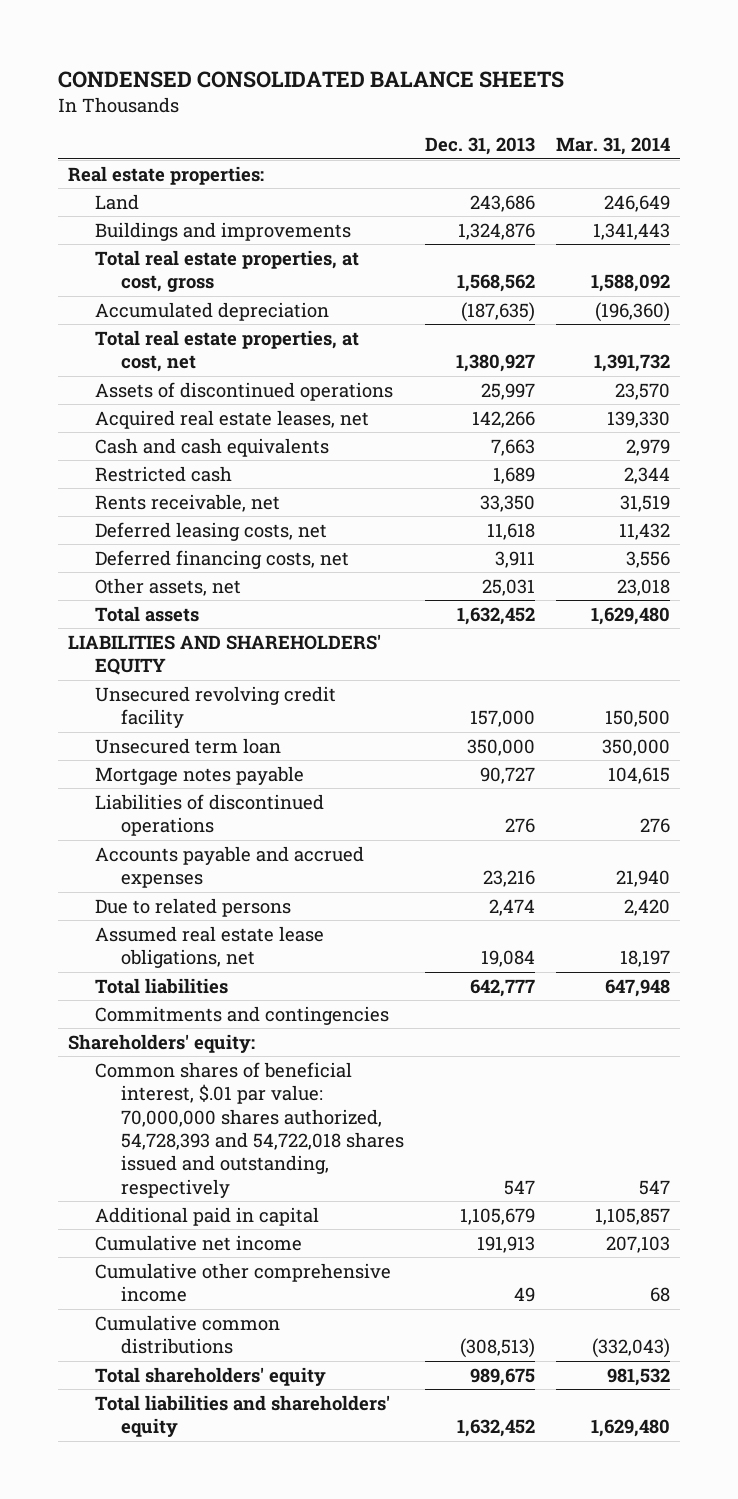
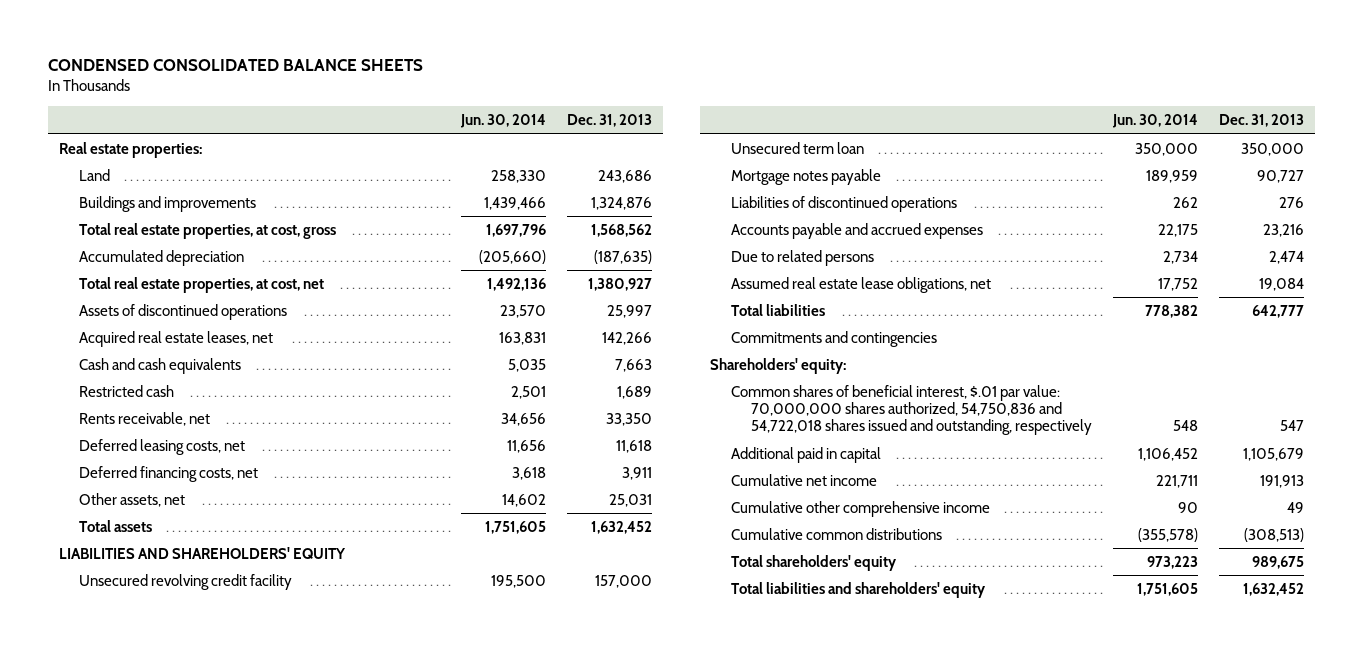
[555,137,670,156] Mar. 31, 2014 -> none
none -> [460,114,547,129] Jun. 30, 2014
[94,1061,405,1198] Common shares of beneficial interest, $.01 par value: 70,000,000 shares authorized, 54,728,393 and 54,722,018 shares issued and outstanding, respectively -> [730,384,1093,436] Common shares of beneficial interest, $.01 par value: 70,000,000 shares authorized, 54,750,836 and 54,722,018 shares issued and outstanding, respectively

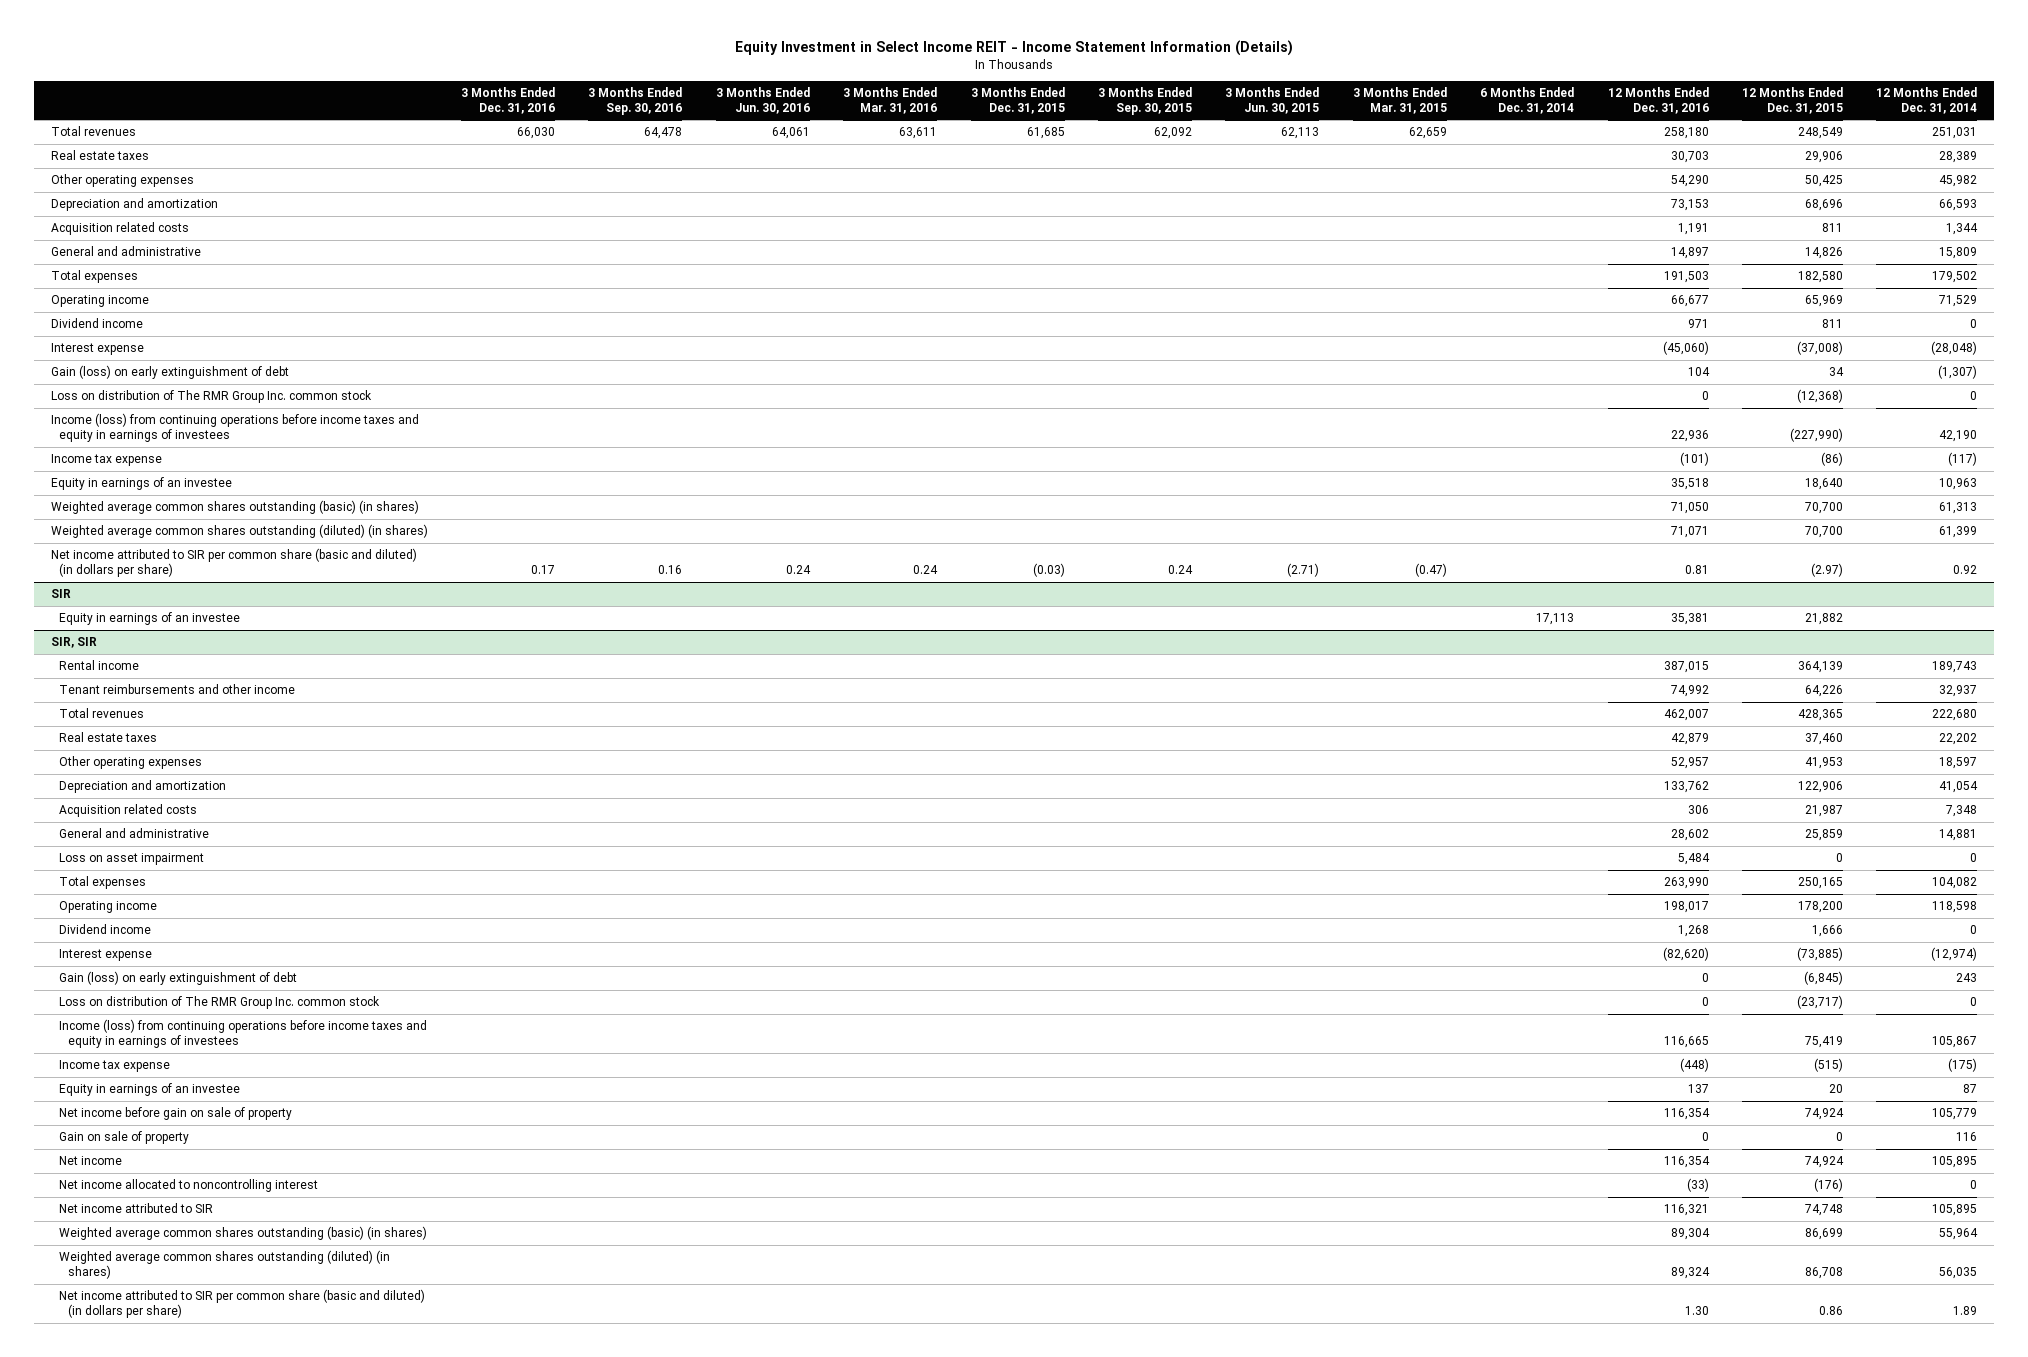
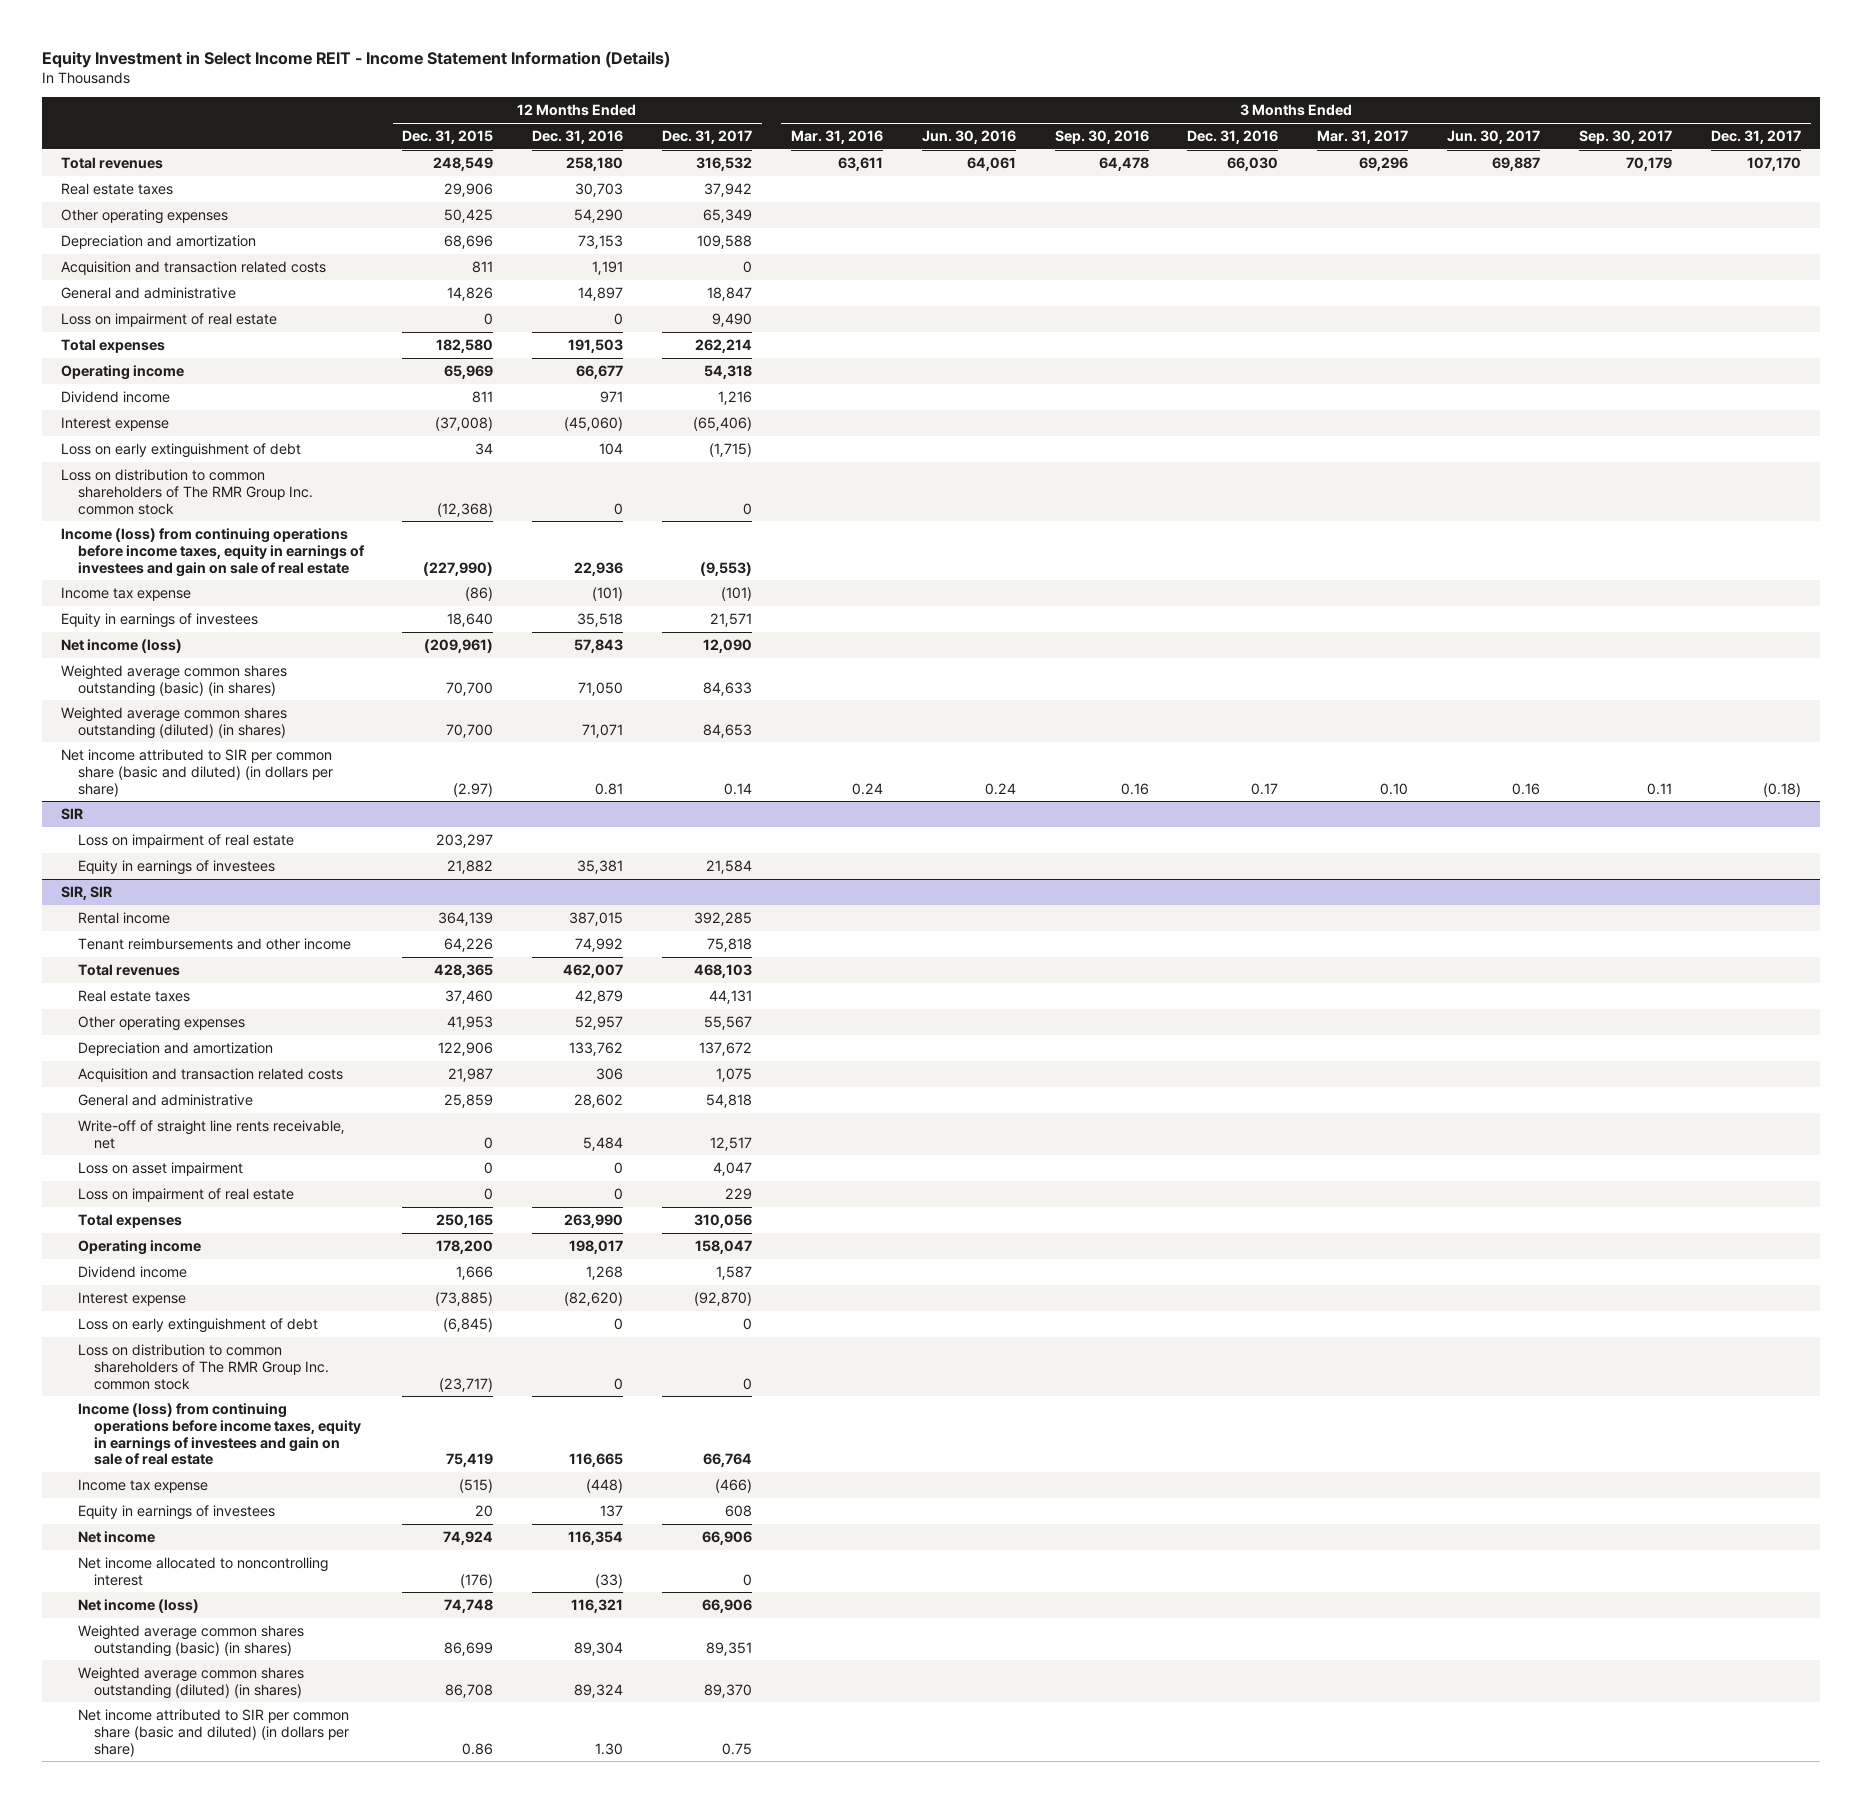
[970,86,1065,114] 3 Months Ended Dec. 31, 2015 -> none
[1097,86,1192,115] 3 Months Ended Sep. 30, 2015 -> none
[1225,86,1320,114] 3 Months Ended Jun. 30, 2015 -> none
[1352,86,1447,114] 3 Months Ended Mar. 31, 2015 -> none
[1480,86,1575,114] 6 Months Ended Dec. 31, 2014 -> none
[1876,86,1978,114] 12 Months Ended Dec. 31, 2014 -> none
none -> [662,129,753,144] Dec. 31, 2017
none -> [1317,129,1409,144] Mar. 31, 2017
none -> [1447,129,1541,144] Jun. 30, 2017
none -> [1579,129,1673,144] Sep. 30, 2017
none -> [1710,129,1801,144] Dec. 31, 2017
[50,222,189,236] Acquisition related costs -> [61,260,327,275] Acquisition and transaction related costs
none -> [61,312,278,327] Loss on impairment of real estate
[50,365,289,380] Gain (loss) on early extinguishment of debt -> [61,442,302,458] Loss on early extinguishment of debt
[50,390,372,404] Loss on distribution of The RMR Group Inc. common stock -> [61,468,313,515] Loss on distribution to common shareholders of The RMR Group Inc. common stock
[50,413,419,443] Income (loss) from continuing operations before income taxes and equity in earnings of investees -> [61,527,365,577] Income (loss) from continuing operations before income taxes, equity in earnings of investees and gain on sale of real estate
[50,477,232,491] Equity in earnings of an investee -> [61,612,259,628] Equity in earnings of investees
none -> [61,638,183,653] Net income (loss)
none -> [77,833,294,848] Loss on impairment of real estate
[59,612,241,626] Equity in earnings of an investee -> [77,859,275,875] Equity in earnings of investees
[59,804,198,818] Acquisition related costs -> [77,1067,343,1082] Acquisition and transaction related costs
none -> [77,1119,345,1149] Write-off of straight line rents receivable, net
[1677,853,1710,866] 5,484 -> [614,1161,624,1174] 0
none -> [77,1187,294,1202] Loss on impairment of real estate
[59,971,298,986] Gain (loss) on early extinguishment of debt -> [77,1317,318,1333] Loss on early extinguishment of debt
[59,996,381,1010] Loss on distribution of The RMR Group Inc. common stock -> [77,1343,330,1390] Loss on distribution to common shareholders of The RMR Group Inc. common stock
[59,1019,428,1049] Income (loss) from continuing operations before income taxes and equity in earnings of investees -> [77,1402,362,1466] Income (loss) from continuing operations before income taxes, equity in earnings of investees and gain on sale of real estate
[59,1107,293,1121] Net income before gain on sale of property -> none
[59,1131,190,1145] Gain on sale of property -> none
[59,1083,241,1097] Equity in earnings of an investee -> [77,1504,275,1520] Equity in earnings of investees
[59,1203,214,1214] Net income attributed to SIR -> [77,1598,199,1613] Net income (loss)

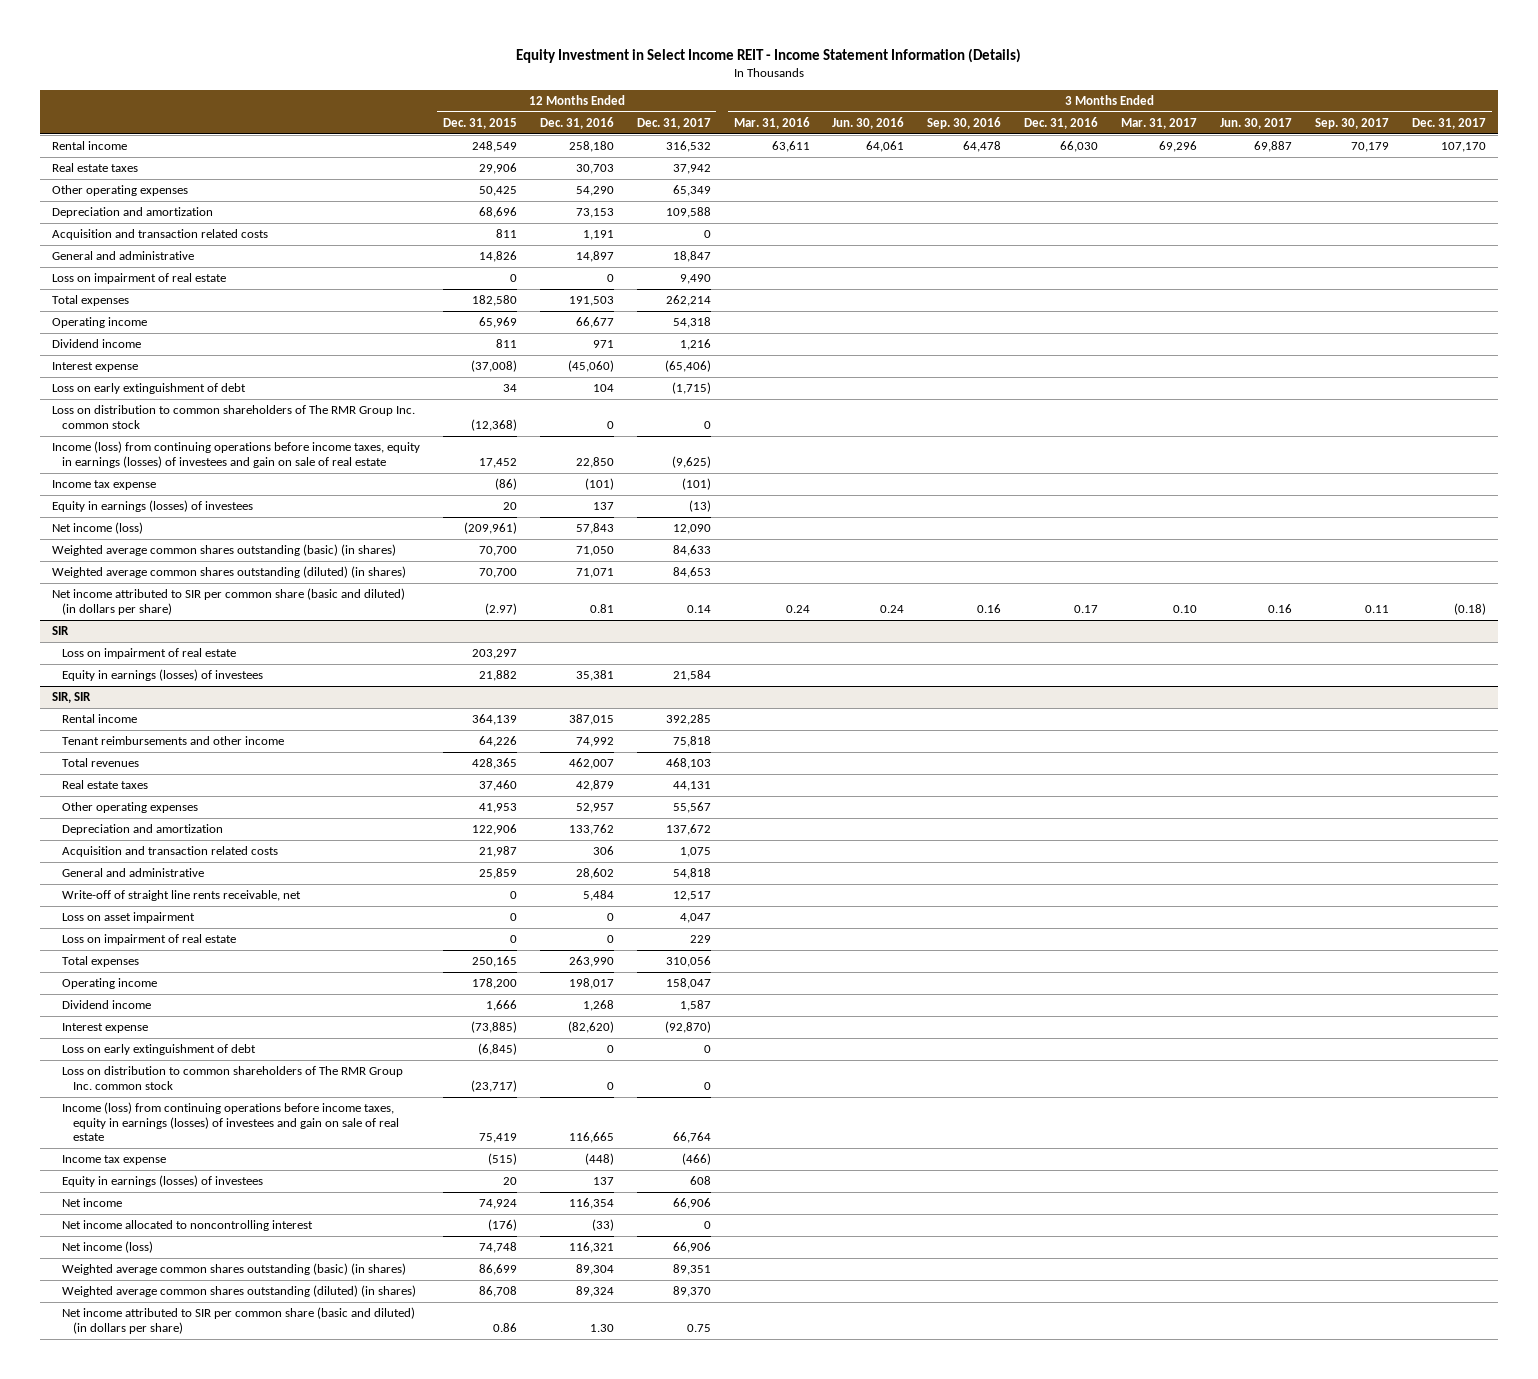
[61,156,164,169] Total revenues -> [51,141,127,151] Rental income
[61,527,365,577] Income (loss) from continuing operations before income taxes, equity in earnings of investees and gain on sale of real estate -> [51,441,420,468] Income (loss) from continuing operations before income taxes, equity in earnings (losses) of investees and gain on sale of real estate
[423,561,494,576] (227,990) -> [478,457,517,468] 17,452
[574,561,624,576] 22,936 -> [575,456,614,468] 22,850
[700,561,753,576] (9,553) -> [671,455,711,468] (9,625)
[61,612,259,628] Equity in earnings of investees -> [51,500,253,513] Equity in earnings (losses) of investees
[447,612,494,627] 18,640 -> [502,502,517,511] 20
[577,612,624,627] 35,518 -> [592,502,614,511] 137
[710,612,753,627] 21,571 -> [688,500,711,513] (13)
[77,859,275,875] Equity in earnings of investees -> [62,669,264,682] Equity in earnings (losses) of investees
[77,1402,362,1466] Income (loss) from continuing operations before income taxes, equity in earnings of investees and gain on sale of real estate -> [62,1102,399,1142] Income (loss) from continuing operations before income taxes, equity in earnings (losses) of investees and gain on sale of real estate
[77,1504,275,1520] Equity in earnings of investees -> [62,1175,264,1188] Equity in earnings (losses) of investees

